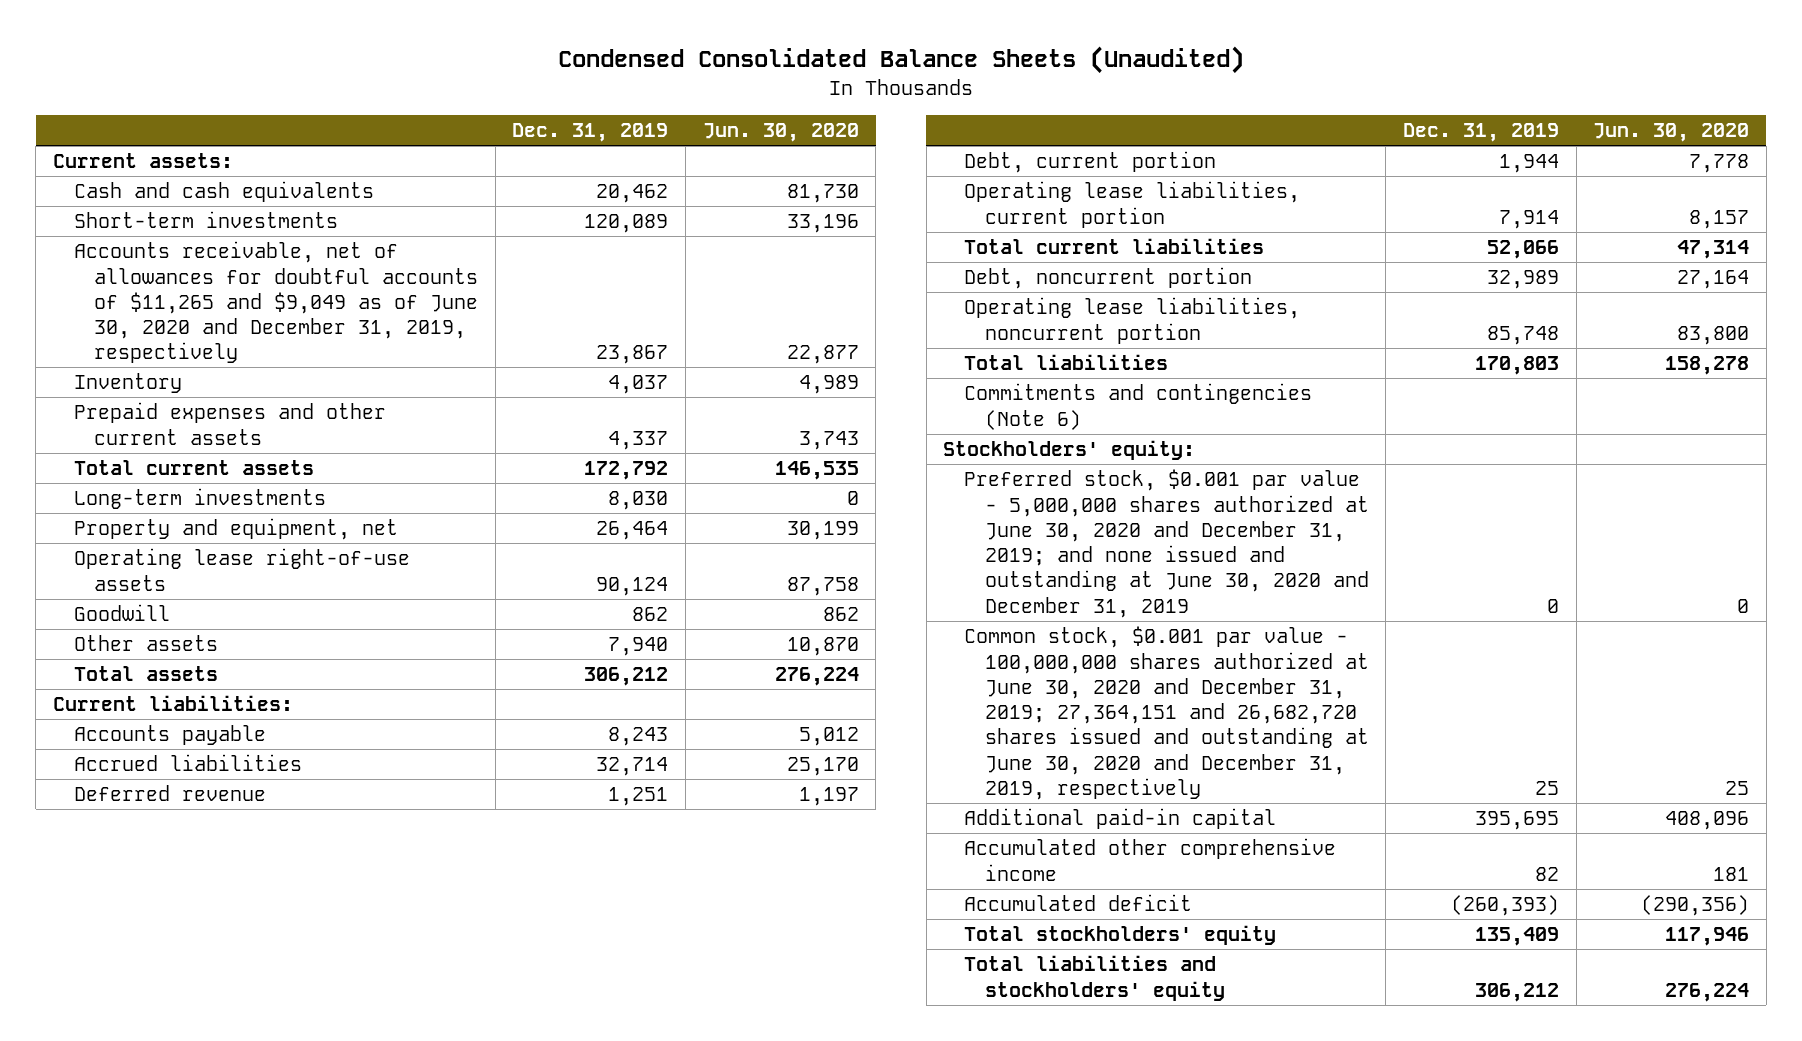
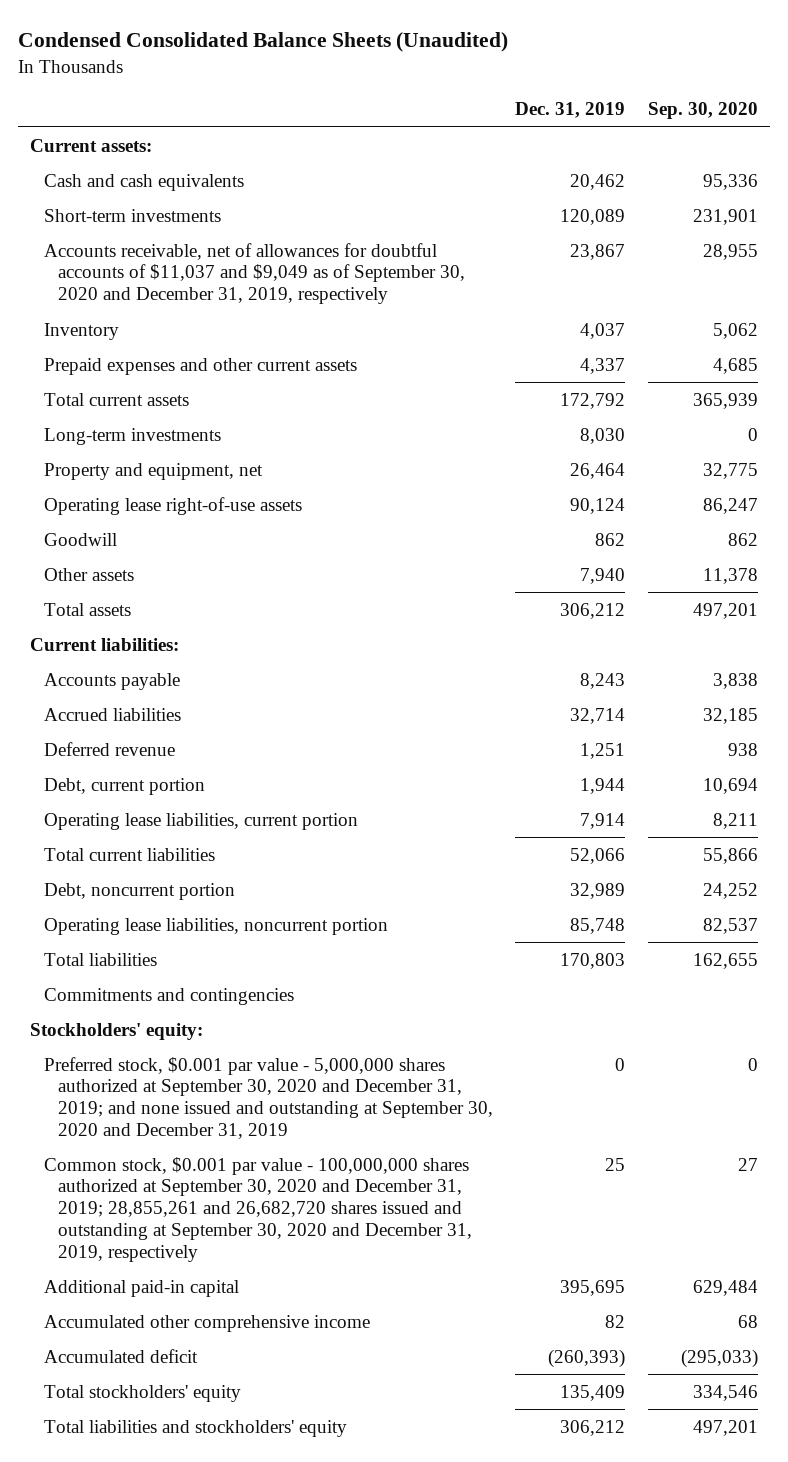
[702,123,859,143] Jun. 30, 2020 -> none
none -> [648,102,759,120] Sep. 30, 2020
[73,241,479,364] Accounts receivable, net of allowances for doubtful accounts of $11,265 and $9,049 as of June 30, 2020 and December 31, 2019, respectively -> [43,242,465,305] Accounts receivable, net of allowances for doubtful accounts of $11,037 and $9,049 as of September 30, 2020 and December 31, 2019, respectively
[964,383,1313,430] Commitments and contingencies (Note 6) -> [43,987,294,1005] Commitments and contingencies
[964,469,1369,618] Preferred stock, $0.001 par value - 5,000,000 shares authorized at June 30, 2020 and December 31, 2019; and none issued and outstanding at June 30, 2020 and December 31, 2019 -> [43,1056,493,1139] Preferred stock, $0.001 par value - 5,000,000 shares authorized at September 30, 2020 and December 31, 2019; and none issued and outstanding at September 30, 2020 and December 31, 2019
[964,626,1369,800] Common stock, $0.001 par value - 100,000,000 shares authorized at June 30, 2020 and December 31, 2019; 27,364,151 and 26,682,720 shares issued and outstanding at June 30, 2020 and December 31, 2019, respectively -> [43,1156,472,1262] Common stock, $0.001 par value - 100,000,000 shares authorized at September 30, 2020 and December 31, 2019; 28,855,261 and 26,682,720 shares issued and outstanding at September 30, 2020 and December 31, 2019, respectively

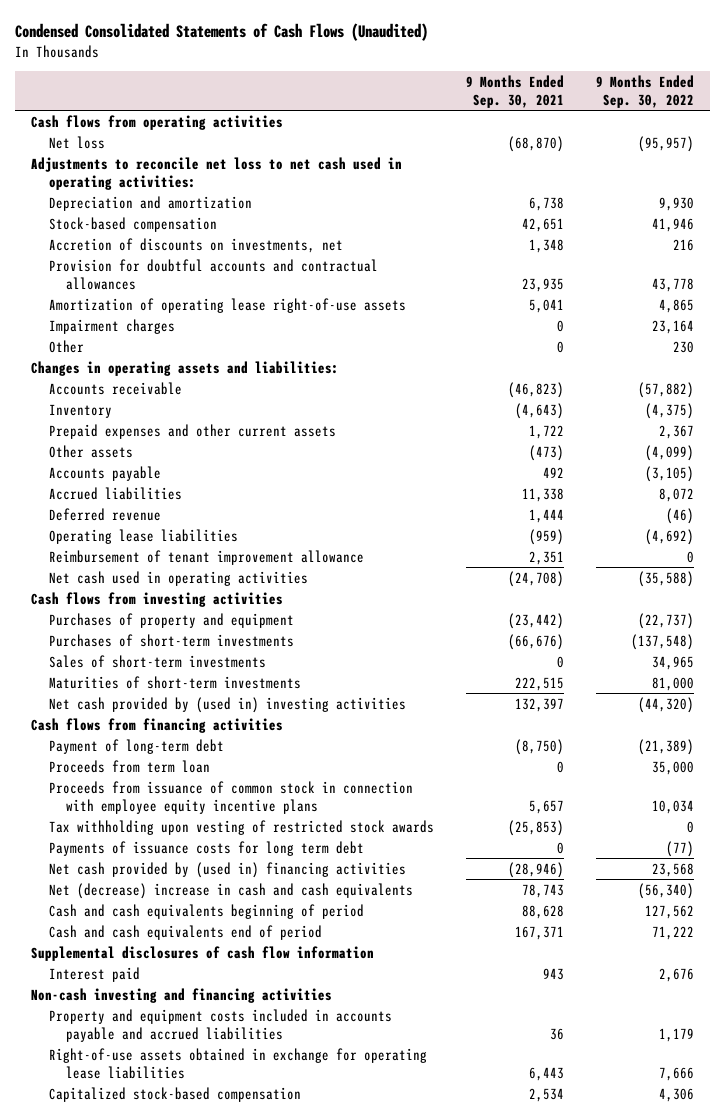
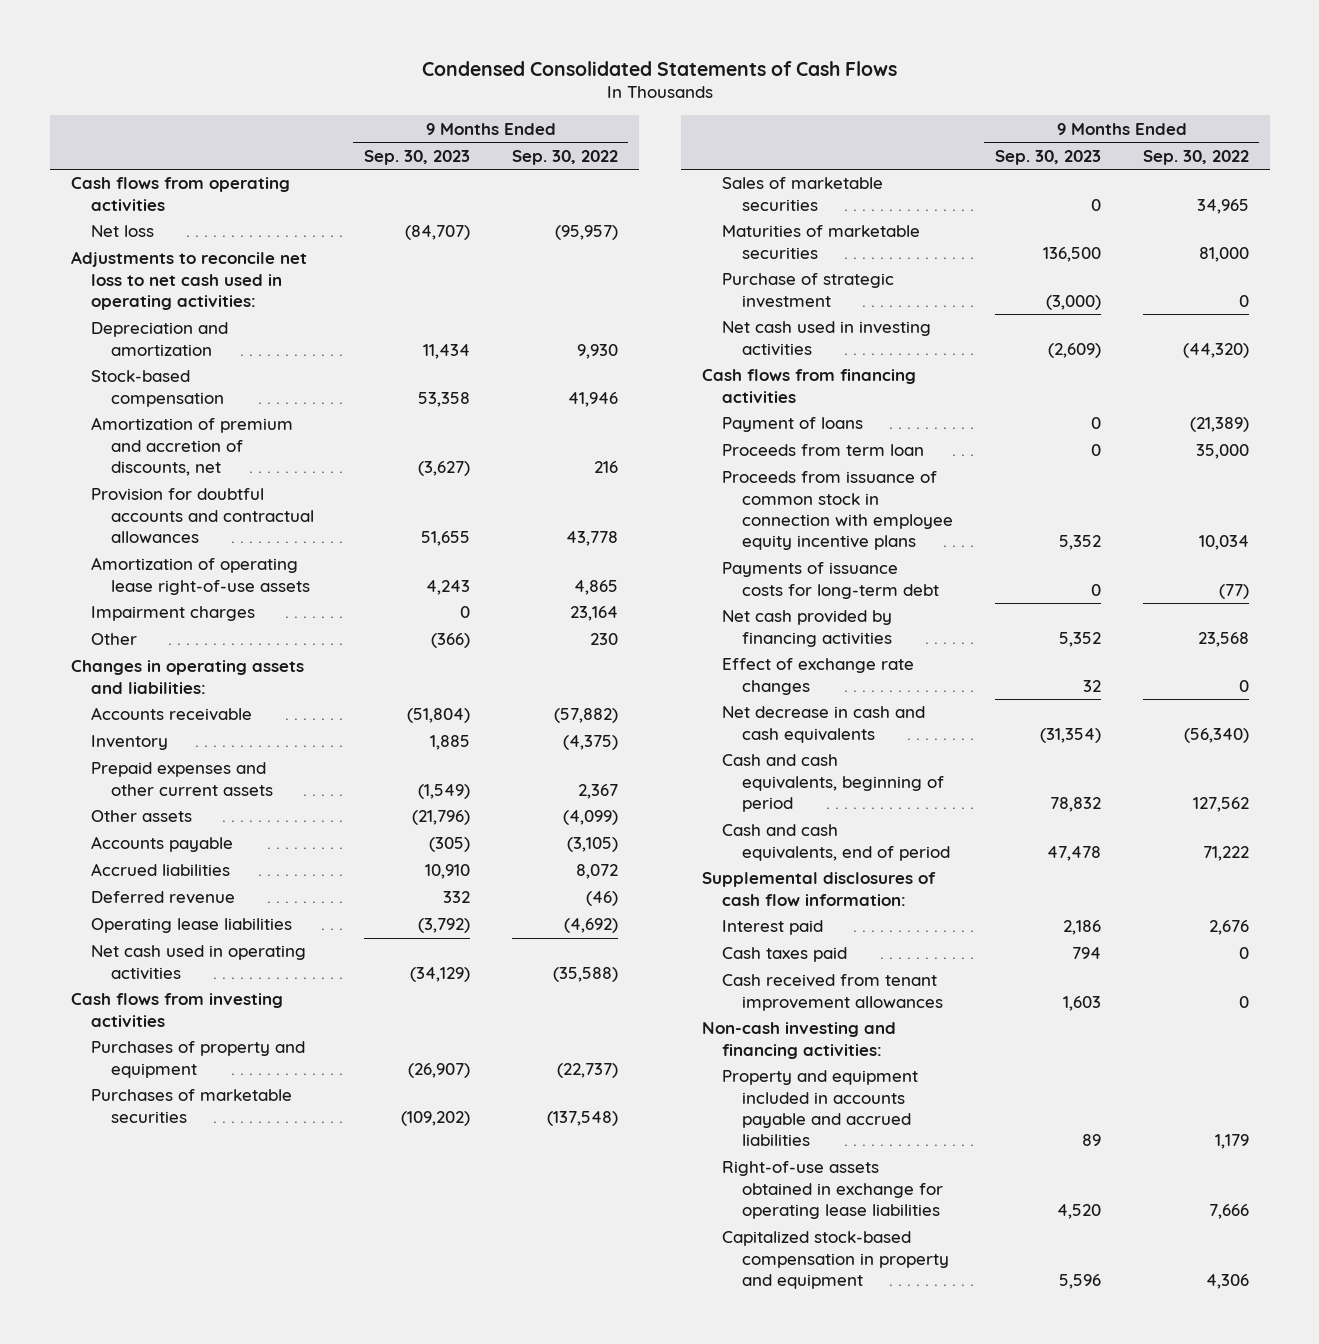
[15,23,429,42] Condensed Consolidated Statements of Cash Flows (Unaudited) -> [421,60,897,76] Condensed Consolidated Statements of Cash Flows
[465,74,564,108] 9 Months Ended Sep. 30, 2021 -> none
none -> [363,149,470,165] Sep. 30, 2023
[48,237,343,253] Accretion of discounts on investments, net -> [90,417,293,477] Amortization of premium and accretion of discounts, net
[48,549,364,565] Reimbursement of tenant improvement allowance -> none
[48,675,301,689] Maturities of short-term investments -> none
[48,633,294,647] Purchases of short-term investments -> [90,1089,292,1123] Purchases of marketable securities
[48,654,266,668] Sales of short-term investments -> [721,177,883,211] Sales of marketable securities
none -> [721,225,920,259] Maturities of marketable securities
none -> [721,273,894,308] Purchase of strategic investment
[48,696,406,713] Net cash provided by (used in) investing activities -> [721,321,931,356] Net cash used in investing activities
[48,738,224,754] Payment of long-term debt -> [721,417,863,433] Payment of loans
[48,819,434,835] Tax withholding upon vesting of restricted stock awards -> none
[48,840,364,856] Payments of issuance costs for long term debt -> [721,562,940,599] Payments of issuance costs for long-term debt
[48,861,406,878] Net cash provided by (used in) financing activities -> [721,610,893,647] Net cash provided by financing activities
none -> [721,658,914,695] Effect of exchange rate changes
[48,882,413,899] Net (decrease) increase in cash and cash equivalents -> [721,706,925,743] Net decrease in cash and cash equivalents
[48,903,364,919] Cash and cash equivalents beginning of period -> [721,754,945,813] Cash and cash equivalents, beginning of period
[48,924,322,940] Cash and cash equivalents end of period -> [721,824,951,861] Cash and cash equivalents, end of period
[31,945,375,961] Supplemental disclosures of cash flow information -> [701,872,936,906] Supplemental disclosures of cash flow information:
none -> [721,947,847,963] Cash taxes paid
none -> [721,974,944,1011] Cash received from tenant improvement allowances
[31,987,333,1003] Non-cash investing and financing activities -> [701,1022,896,1059] Non-cash investing and financing activities:
[48,1008,392,1042] Property and equipment costs included in accounts payable and accrued liabilities -> [721,1070,918,1147] Property and equipment included in accounts payable and accrued liabilities
[48,1086,301,1102] Capitalized stock-based compensation -> [721,1231,950,1290] Capitalized stock-based compensation in property and equipment

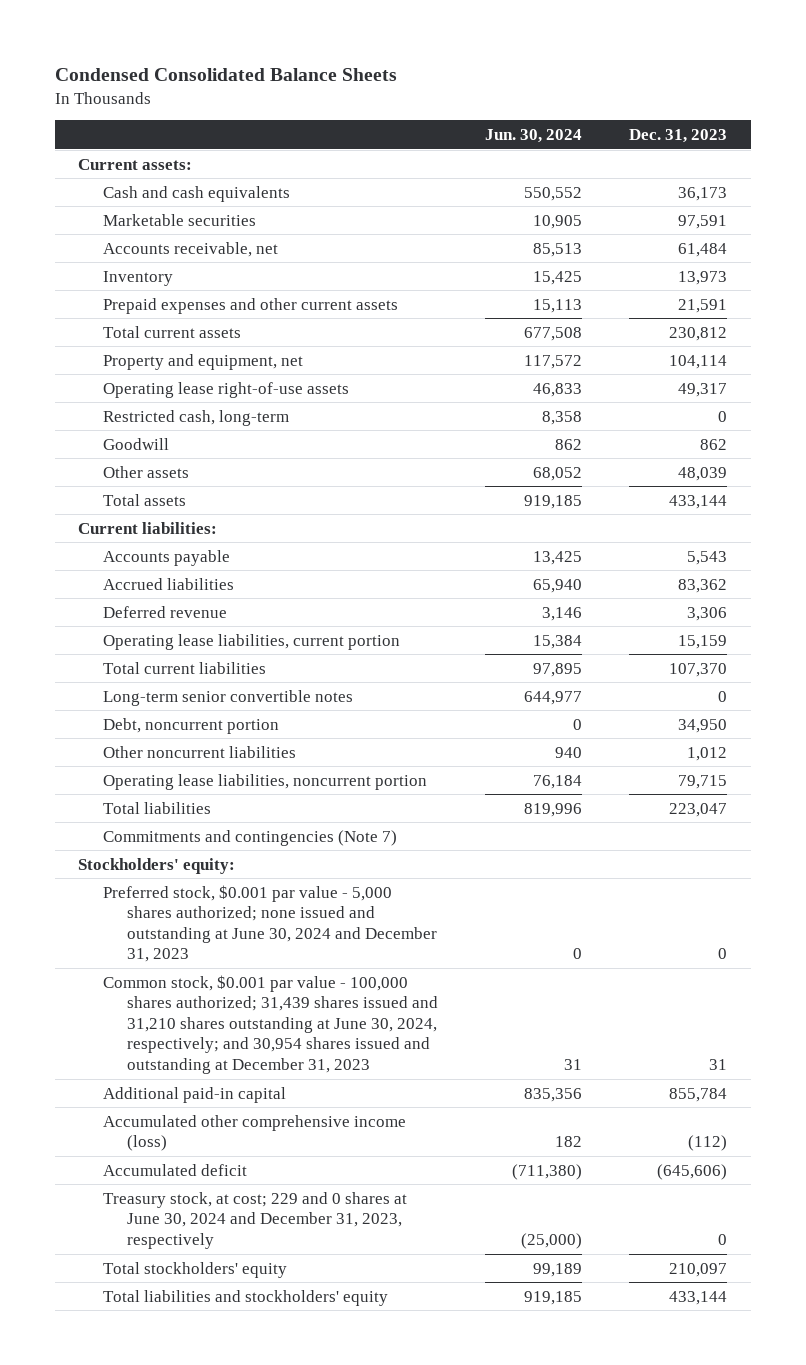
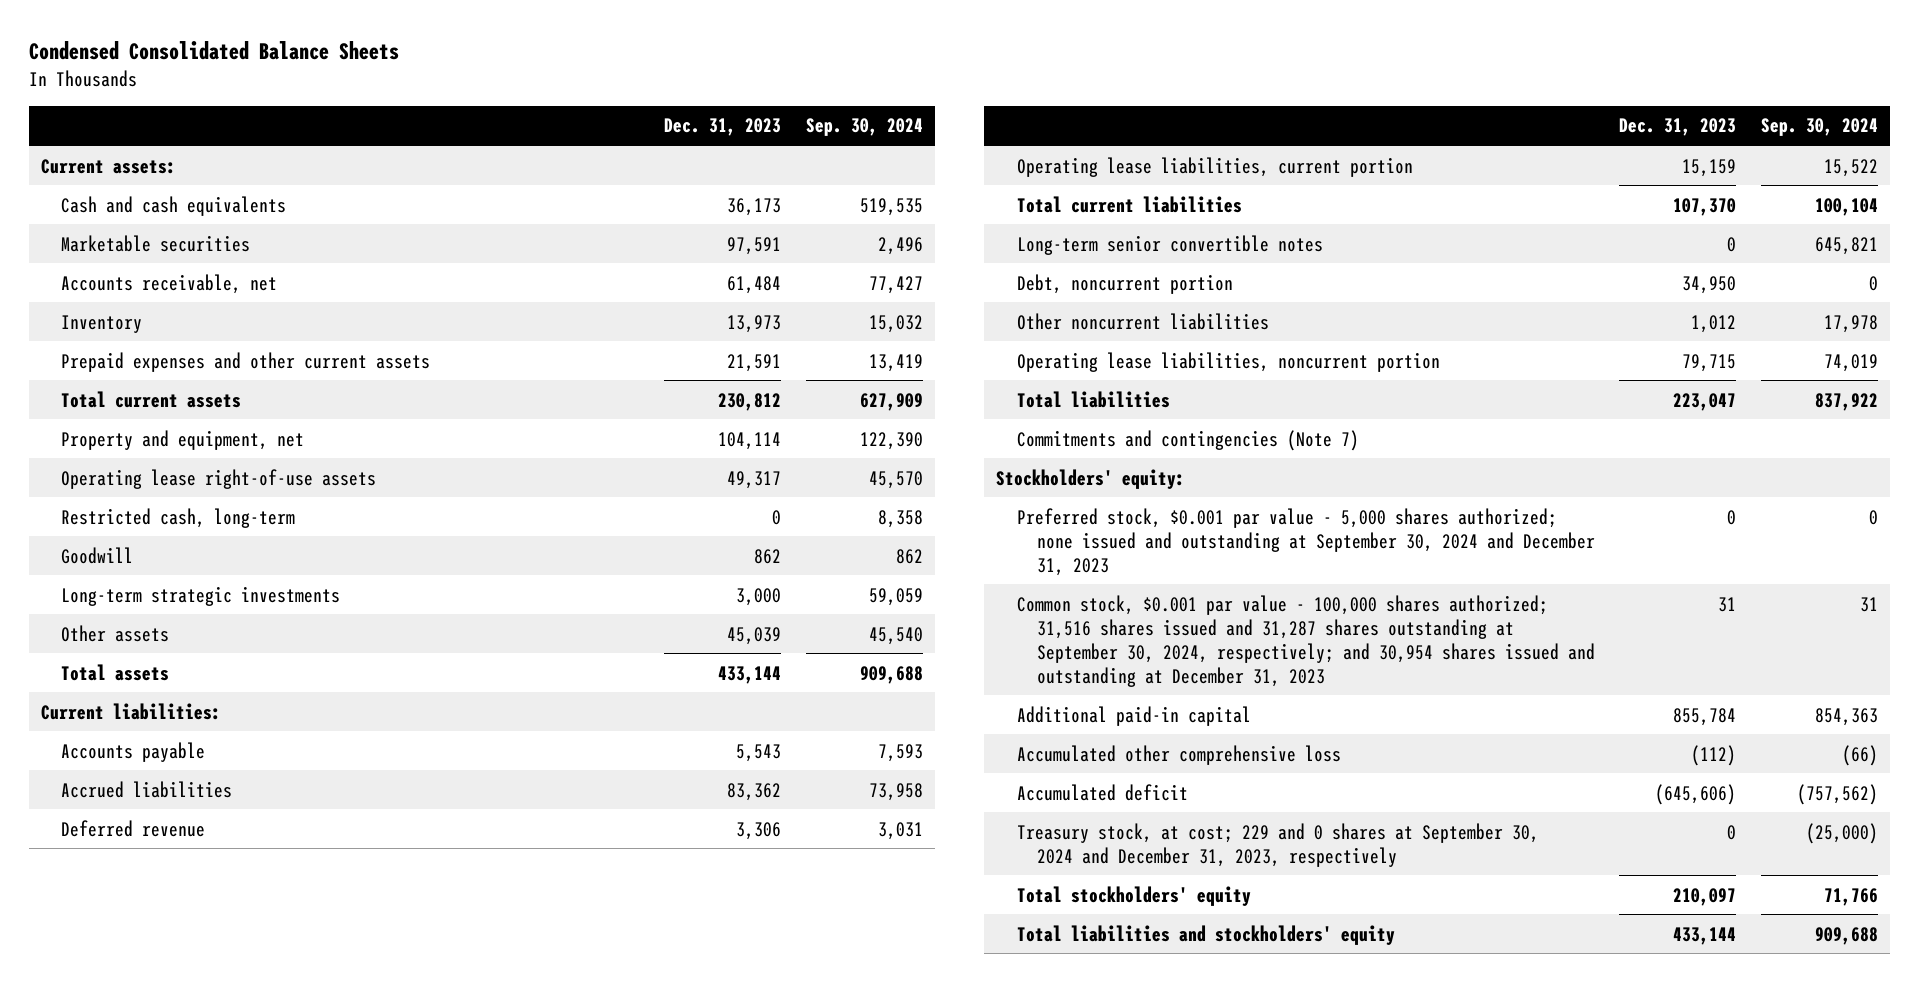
[484,129,582,144] Jun. 30, 2024 -> none
none -> [805,118,923,137] Sep. 30, 2024
none -> [61,585,341,606] Long-term strategic investments
[678,466,728,481] 48,039 -> [727,626,782,645] 45,039
[102,884,437,963] Preferred stock, $0.001 par value - 5,000 shares authorized; none issued and outstanding at June 30, 2024 and December 31, 2023 -> [1016,507,1595,576] Preferred stock, $0.001 par value - 5,000 shares authorized; none issued and outstanding at September 30, 2024 and December 31, 2023
[102,974,438,1075] Common stock, $0.001 par value - 100,000 shares authorized; 31,439 shares issued and 31,210 shares outstanding at June 30, 2024, respectively; and 30,954 shares issued and outstanding at December 31, 2023 -> [1016,594,1595,687] Common stock, $0.001 par value - 100,000 shares authorized; 31,516 shares issued and 31,287 shares outstanding at September 30, 2024, respectively; and 30,954 shares issued and outstanding at December 31, 2023
[102,1114,406,1152] Accumulated other comprehensive income (loss) -> [1016,744,1341,765] Accumulated other comprehensive loss
[102,1191,407,1249] Treasury stock, at cost; 229 and 0 shares at June 30, 2024 and December 31, 2023, respectively -> [1016,822,1539,867] Treasury stock, at cost; 229 and 0 shares at September 30, 2024 and December 31, 2023, respectively

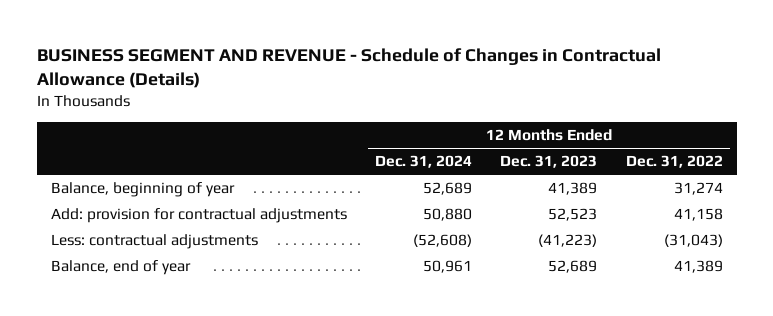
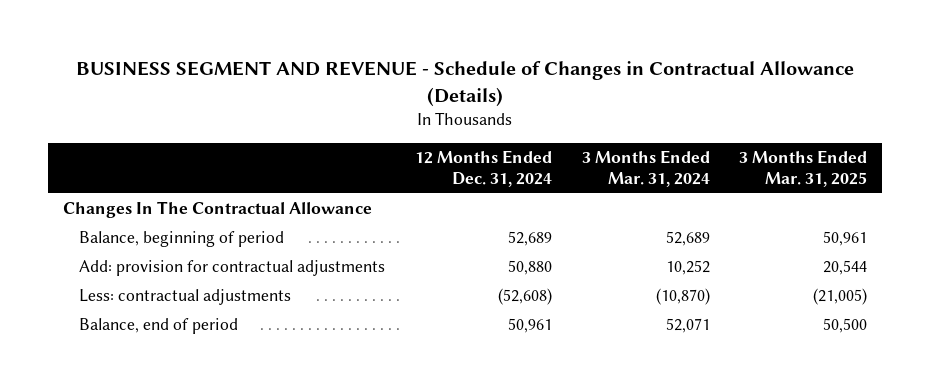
[500,155,598,169] Dec. 31, 2023 -> none
[625,155,723,169] Dec. 31, 2022 -> none
none -> [581,149,710,187] 3 Months Ended Mar. 31, 2024
none -> [739,149,868,187] 3 Months Ended Mar. 31, 2025
none -> [62,201,372,219] Changes In The Contractual Allowance
[50,182,235,198] Balance, beginning of year -> [79,231,285,248] Balance, beginning of period
[50,260,191,276] Balance, end of year -> [79,318,239,335] Balance, end of period

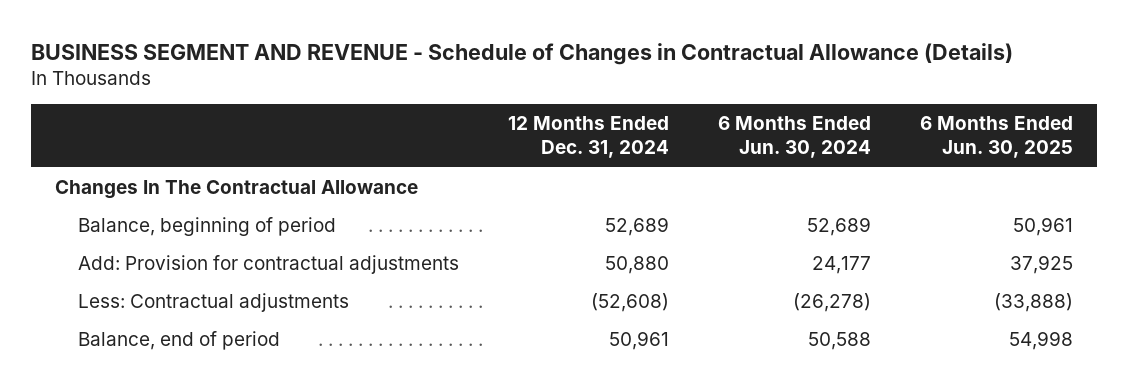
[581,149,710,187] 3 Months Ended Mar. 31, 2024 -> none
[739,149,868,187] 3 Months Ended Mar. 31, 2025 -> none
none -> [717,116,871,159] 6 Months Ended Jun. 30, 2024
none -> [919,116,1073,159] 6 Months Ended Jun. 30, 2025
[79,260,386,277] Add: provision for contractual adjustments -> [77,255,459,275] Add: Provision for contractual adjustments
[79,289,292,306] Less: contractual adjustments -> [77,293,349,313] Less: Contractual adjustments

